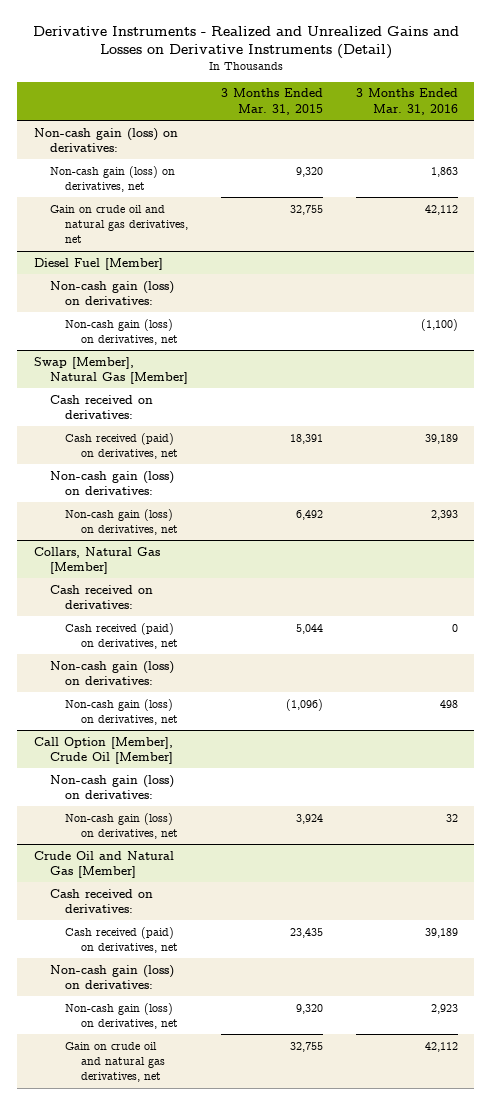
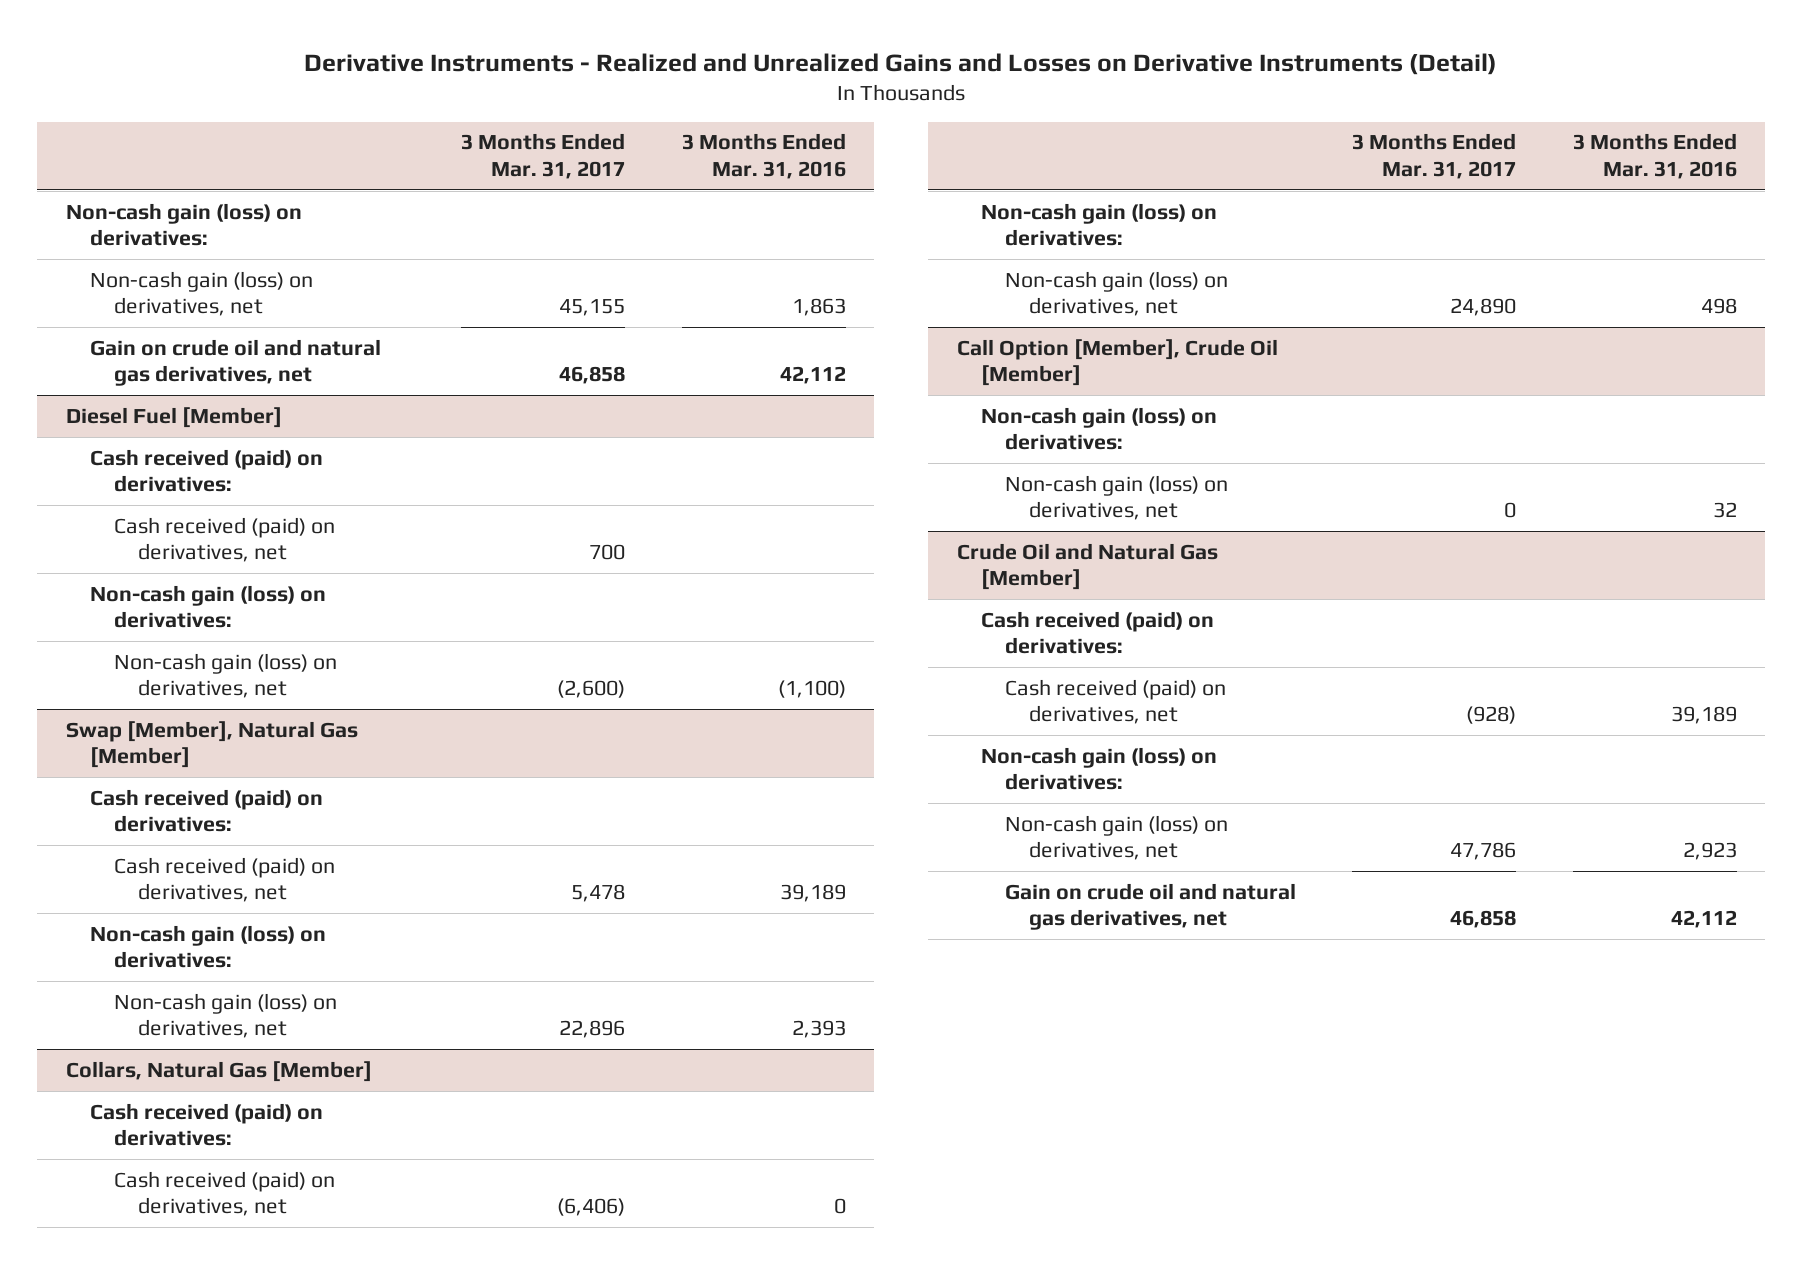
[220,88,323,115] 3 Months Ended Mar. 31, 2015 -> none
none -> [461,133,626,180] 3 Months Ended Mar. 31, 2017
none -> [89,448,323,493] Cash received (paid) on derivatives:
none -> [113,516,335,563] Cash received (paid) on derivatives, net
[49,394,153,419] Cash received on derivatives: -> [89,788,323,833] Cash received (paid) on derivatives:
[49,584,153,609] Cash received on derivatives: -> [89,1102,323,1147] Cash received (paid) on derivatives:
[49,888,153,913] Cash received on derivatives: -> [980,610,1214,655] Cash received (paid) on derivatives:

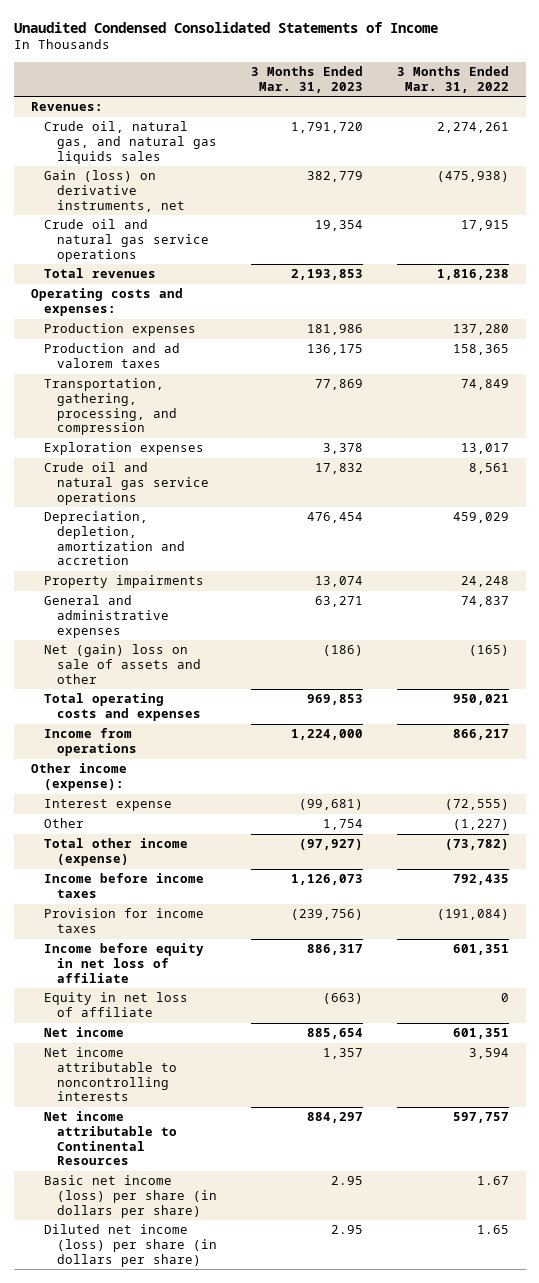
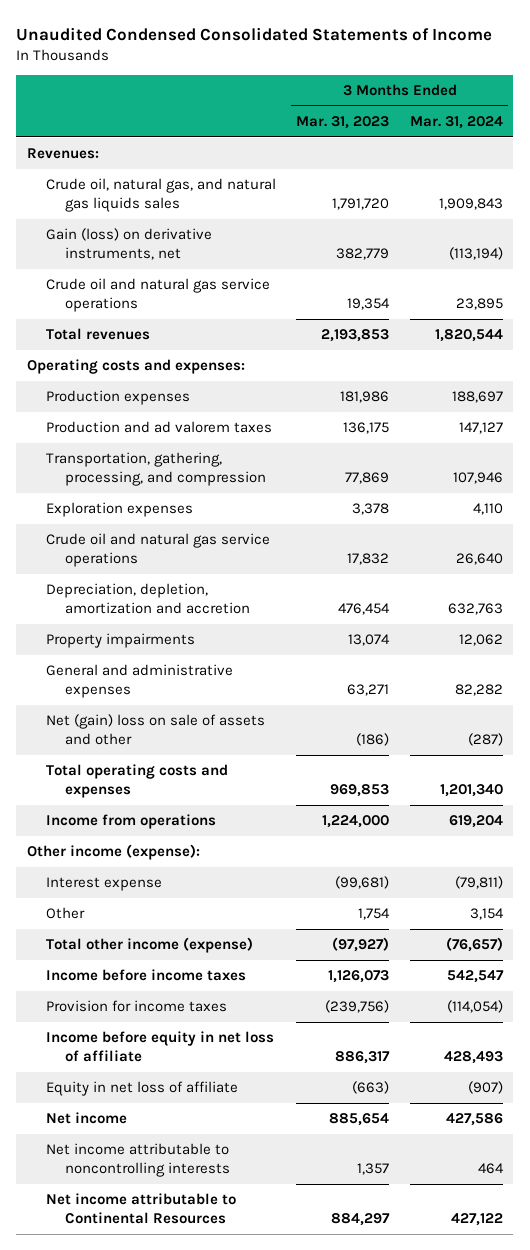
[396,65,509,93] 3 Months Ended Mar. 31, 2022 -> none
none -> [410,115,504,129] Mar. 31, 2024
[43,1175,217,1218] Basic net income (loss) per share (in dollars per share) -> none
[43,1224,217,1267] Diluted net income (loss) per share (in dollars per share) -> none

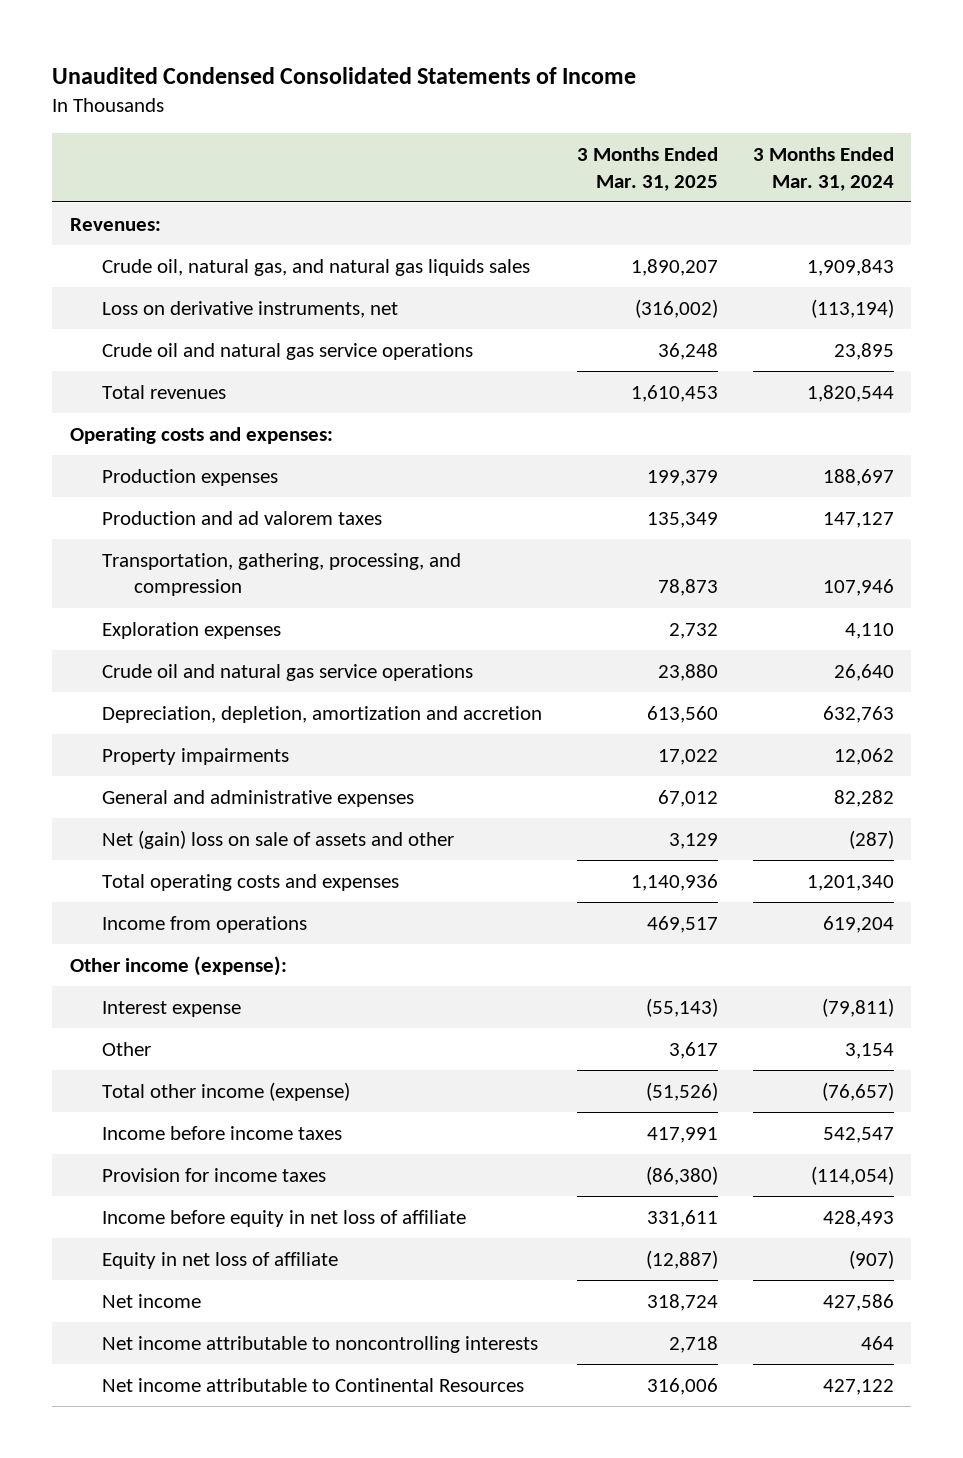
[296,115,390,129] Mar. 31, 2023 -> none
none -> [576,146,718,191] 3 Months Ended Mar. 31, 2025
[45,228,212,261] Gain (loss) on derivative instruments, net -> [101,300,398,318] Loss on derivative instruments, net

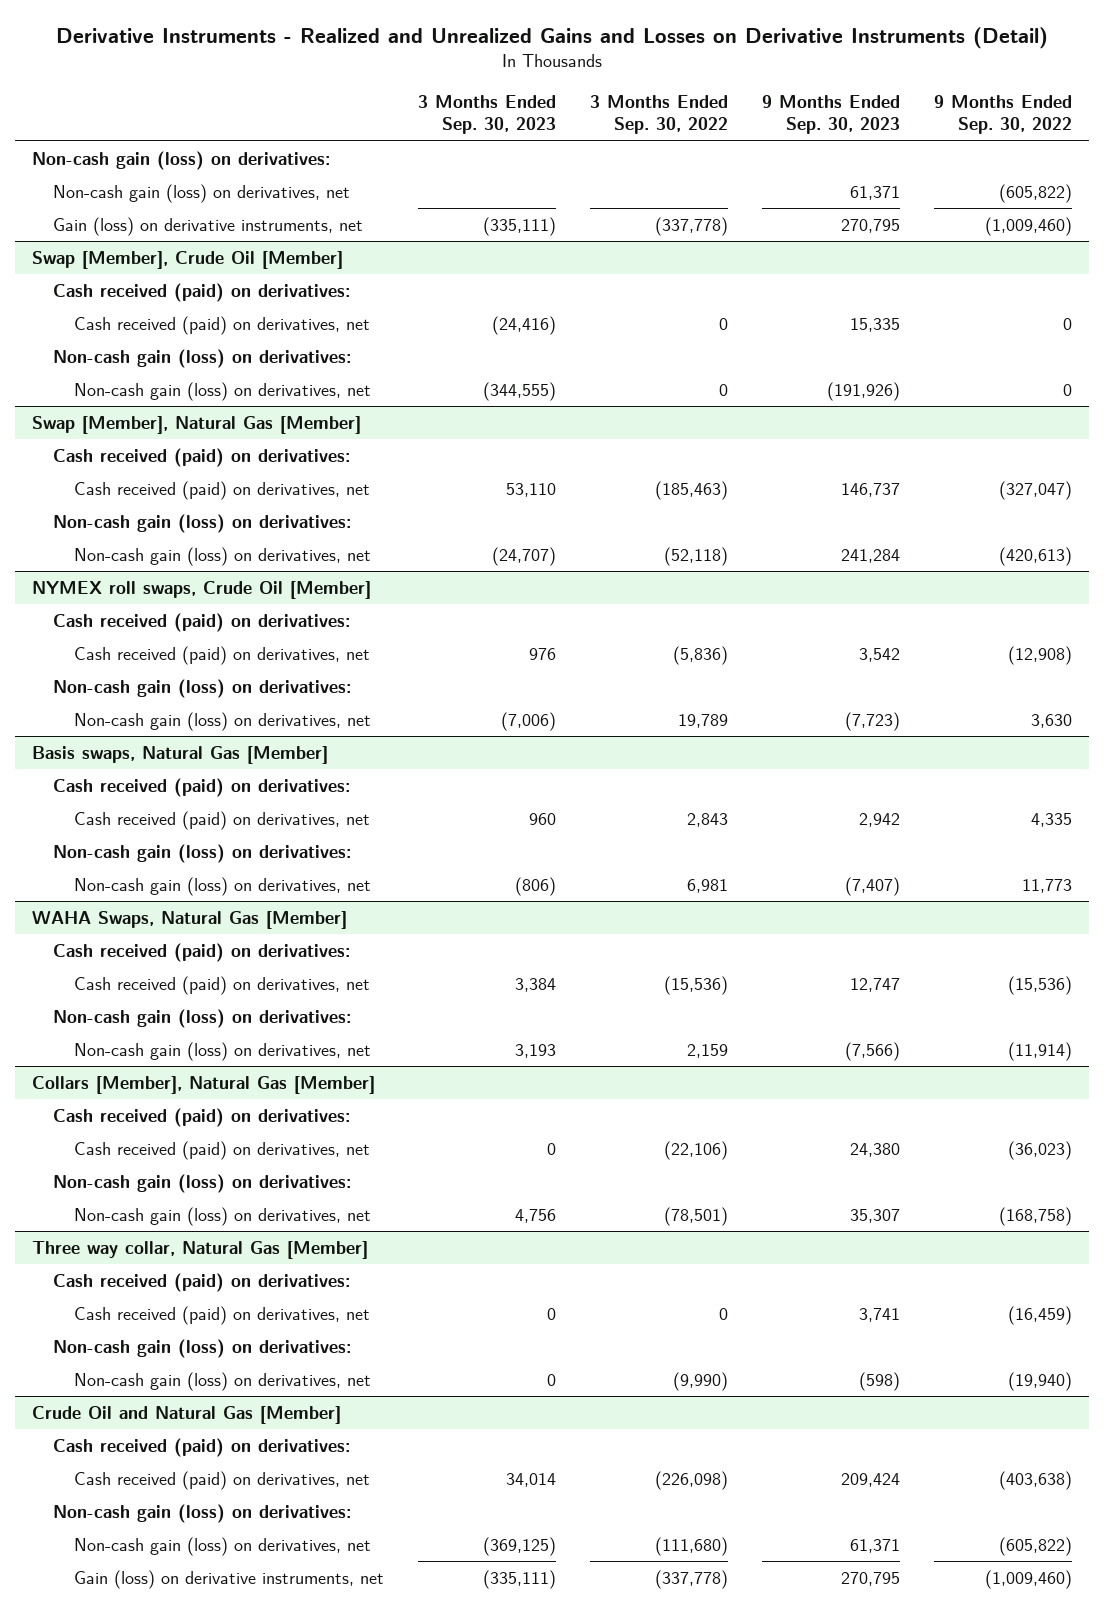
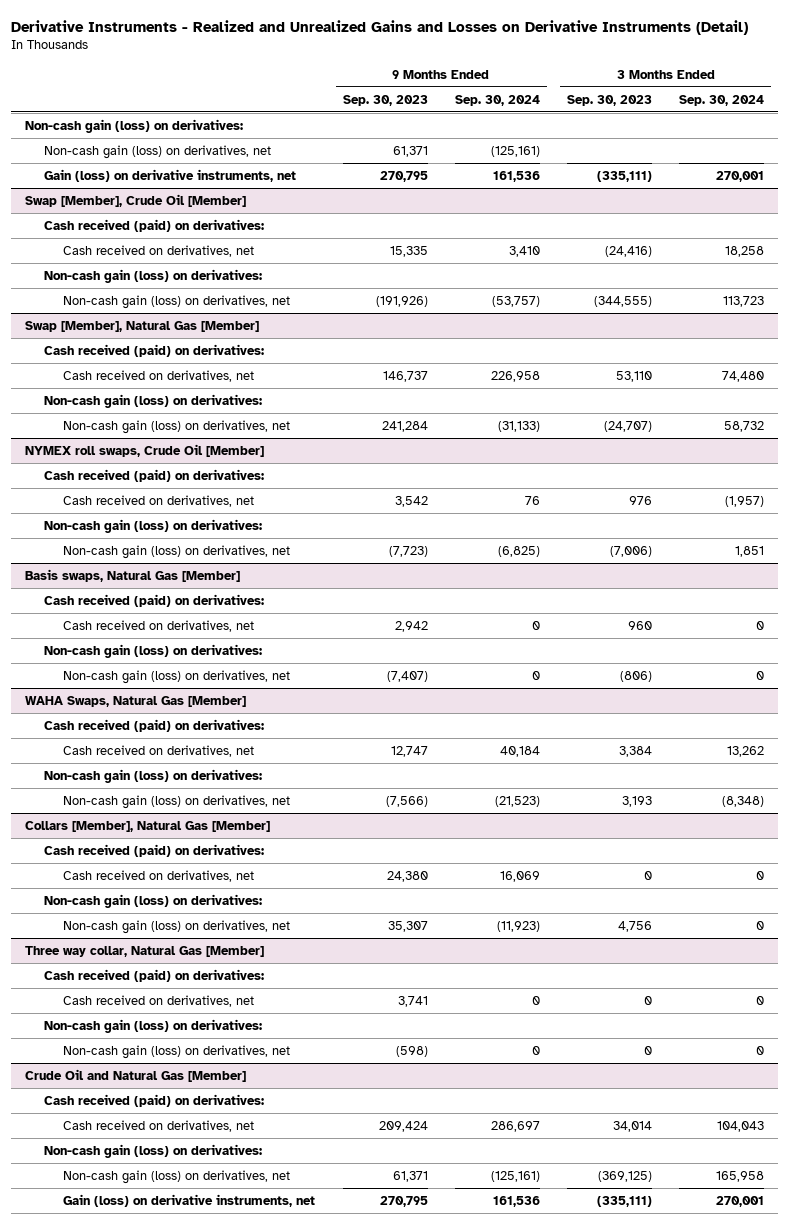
[589,94,728,135] 3 Months Ended Sep. 30, 2022 -> none
[933,94,1072,135] 9 Months Ended Sep. 30, 2022 -> none
none -> [454,94,540,106] Sep. 30, 2024
none -> [679,94,765,106] Sep. 30, 2024
[73,315,370,335] Cash received (paid) on derivatives, net -> [63,244,255,257] Cash received on derivatives, net
[73,480,370,500] Cash received (paid) on derivatives, net -> [63,369,255,382] Cash received on derivatives, net
[73,645,370,665] Cash received (paid) on derivatives, net -> [63,494,255,507] Cash received on derivatives, net
[73,810,370,830] Cash received (paid) on derivatives, net -> [63,619,255,632] Cash received on derivatives, net
[73,975,370,995] Cash received (paid) on derivatives, net -> [63,744,255,757] Cash received on derivatives, net
[73,1140,370,1160] Cash received (paid) on derivatives, net -> [63,869,255,882] Cash received on derivatives, net
[73,1305,370,1325] Cash received (paid) on derivatives, net -> [63,994,255,1007] Cash received on derivatives, net
[73,1470,370,1490] Cash received (paid) on derivatives, net -> [63,1119,255,1132] Cash received on derivatives, net

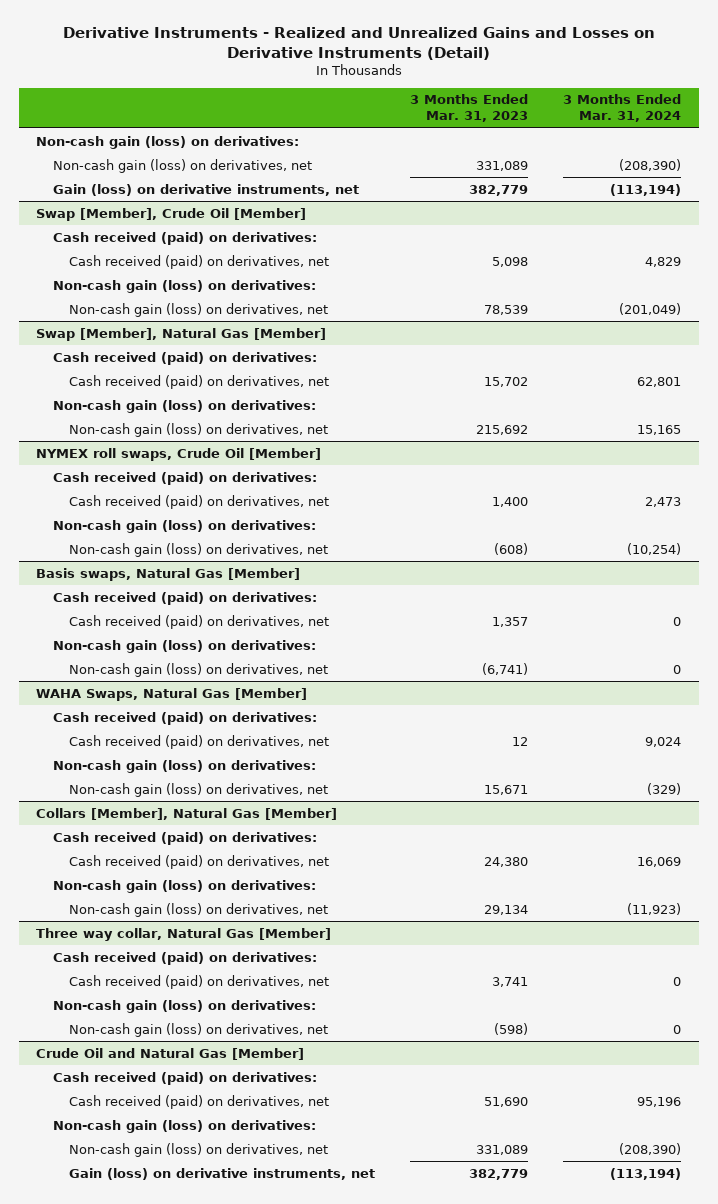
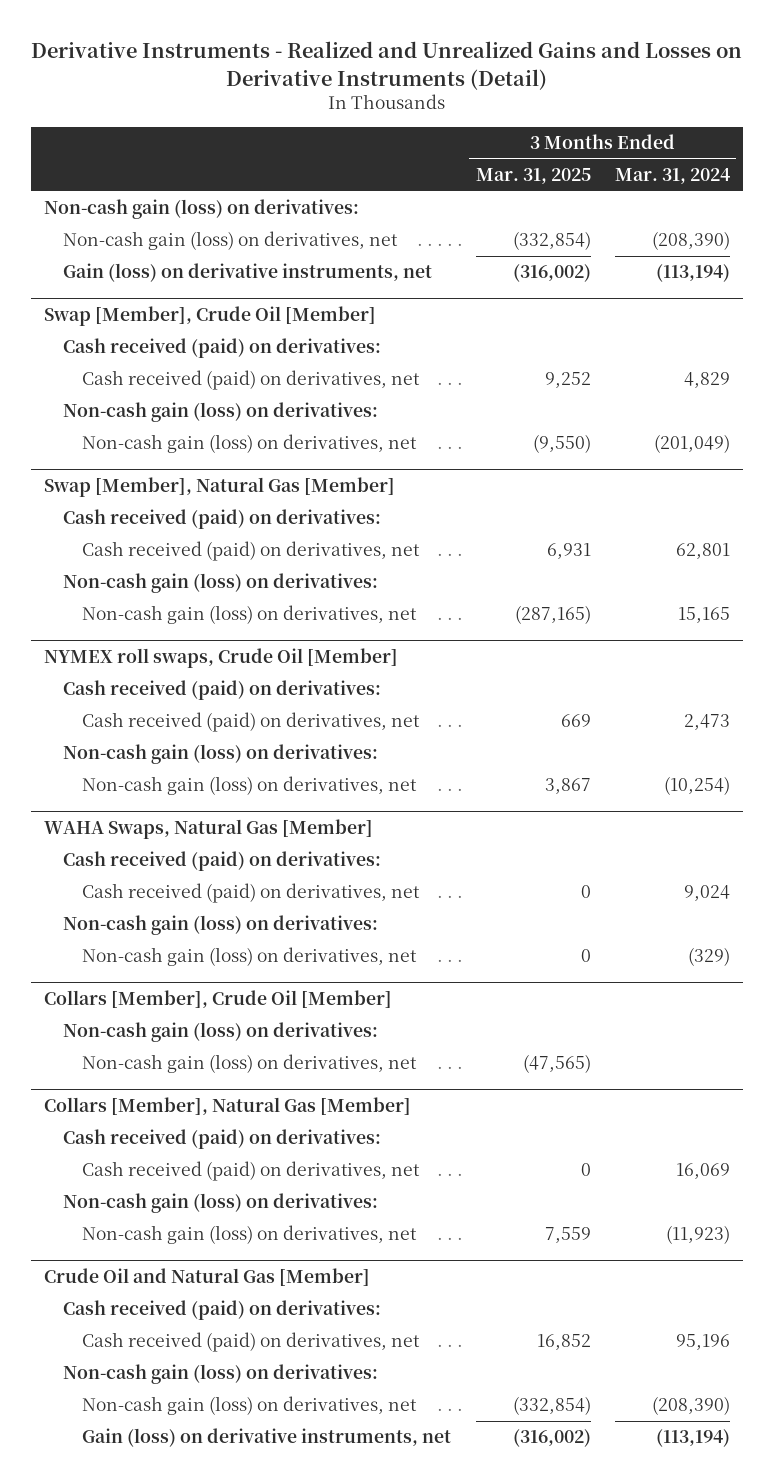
[410,94,529,123] 3 Months Ended Mar. 31, 2023 -> none
none -> [475,168,591,185] Mar. 31, 2025
[36,567,301,581] Basis swaps, Natural Gas [Member] -> none
[52,591,317,605] Cash received (paid) on derivatives: -> none
[68,614,329,629] Cash received (paid) on derivatives, net -> none
[52,639,316,653] Non-cash gain (loss) on derivatives: -> none
[68,662,328,677] Non-cash gain (loss) on derivatives, net -> none
none -> [43,990,392,1009] Collars [Member], Crude Oil [Member]
none -> [62,1022,378,1043] Non-cash gain (loss) on derivatives:
none -> [81,1054,417,1074] Non-cash gain (loss) on derivatives, net
[36,927,332,941] Three way collar, Natural Gas [Member] -> none
[52,951,317,965] Cash received (paid) on derivatives: -> none
[68,974,329,989] Cash received (paid) on derivatives, net -> none
[52,999,316,1013] Non-cash gain (loss) on derivatives: -> none
[68,1022,328,1037] Non-cash gain (loss) on derivatives, net -> none

